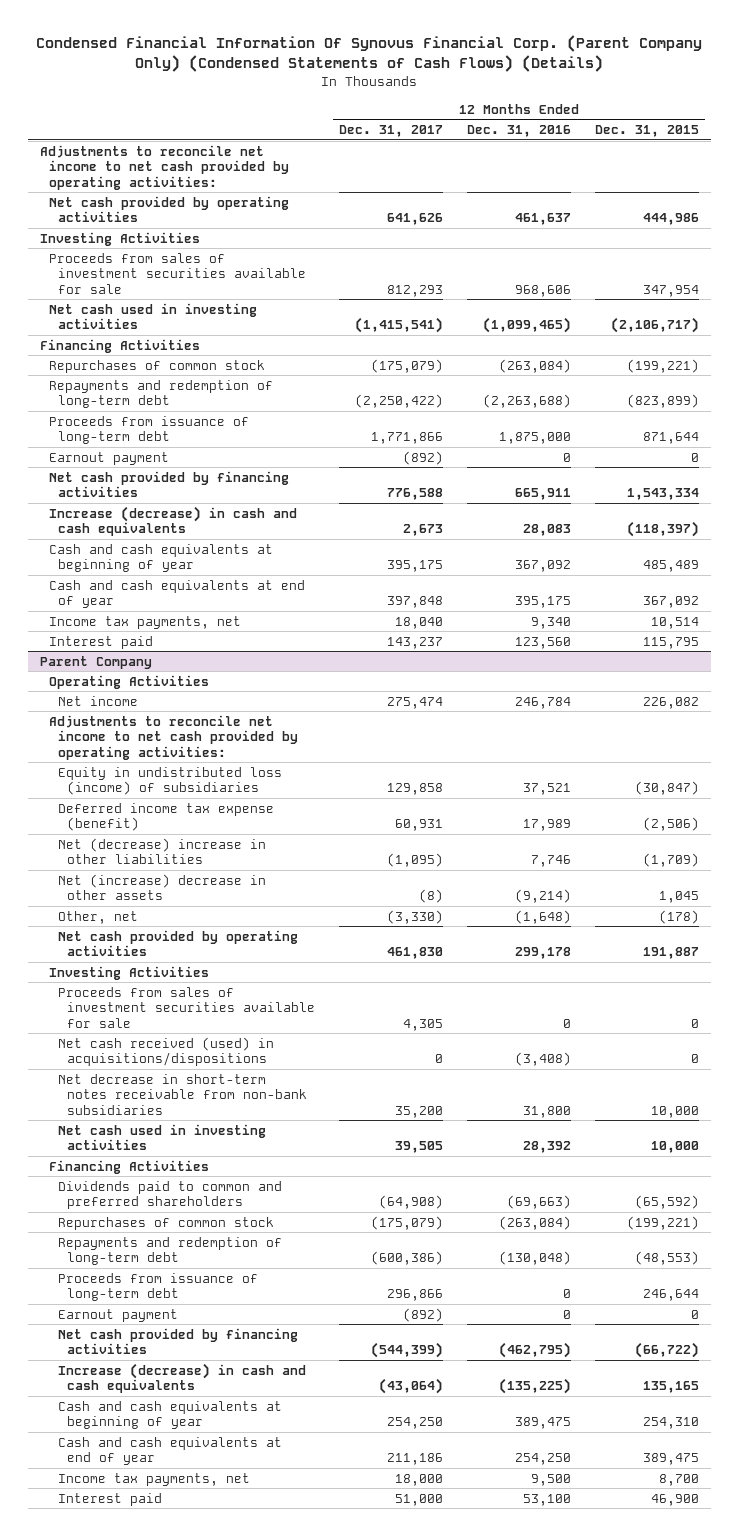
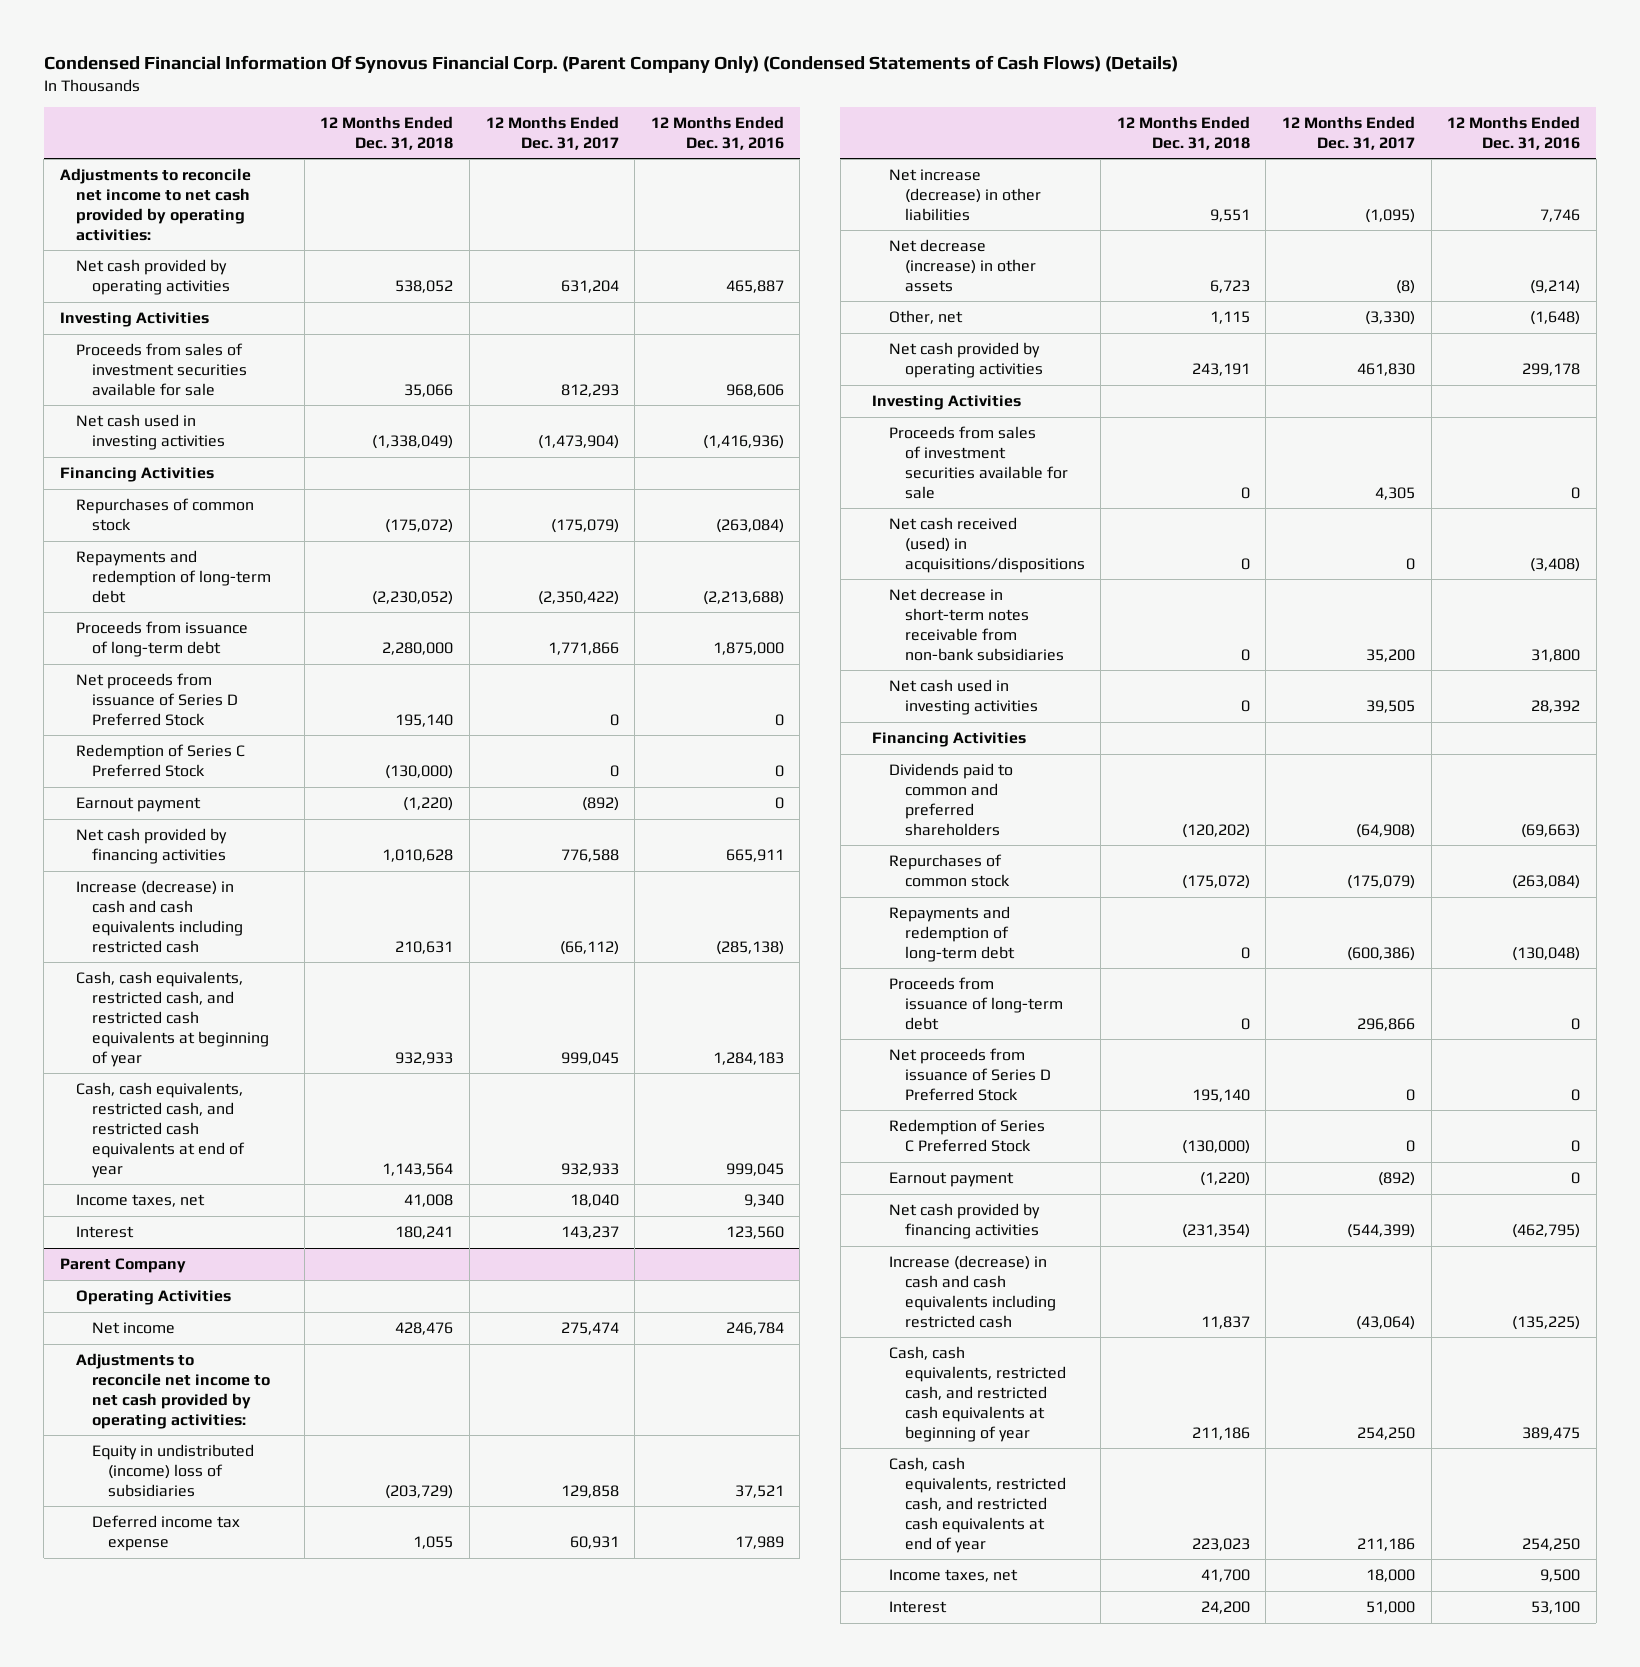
[594,124,699,137] Dec. 31, 2015 -> none
none -> [320,115,454,150] 12 Months Ended Dec. 31, 2018
[387,213,444,226] 641,626 -> [560,279,619,293] 631,204
[514,213,571,226] 461,637 -> [725,279,784,293] 465,887
[355,317,444,334] (1,415,541) -> [537,434,619,449] (1,473,904)
[482,317,571,334] (1,099,465) -> [702,434,784,449] (1,416,936)
[355,394,444,409] (2,250,422) -> [537,590,619,605] (2,350,422)
[482,394,571,409] (2,263,688) -> [702,590,784,605] (2,213,688)
none -> [76,673,239,726] Net proceeds from issuance of Series D Preferred Stock
none -> [76,744,246,777] Redemption of Series C Preferred Stock
[48,505,297,537] Increase (decrease) in cash and cash equivalents -> [76,880,244,953] Increase (decrease) in cash and cash equivalents including restricted cash
[403,524,444,537] 2,673 -> [559,940,619,955] (66,112)
[522,524,571,537] 28,083 -> [715,940,784,955] (285,138)
[48,543,273,573] Cash and cash equivalents at beginning of year -> [76,971,270,1067] Cash, cash equivalents, restricted cash, and restricted cash equivalents at beginning of year
[387,560,444,573] 395,175 -> [560,1051,619,1065] 999,045
[514,560,571,573] 367,092 -> [712,1051,784,1065] 1,284,183
[48,579,305,609] Cash and cash equivalents at end of year -> [76,1082,246,1178] Cash, cash equivalents, restricted cash, and restricted cash equivalents at end of year
[387,596,444,609] 397,848 -> [560,1162,619,1176] 932,933
[514,596,571,609] 395,175 -> [725,1162,784,1176] 999,045
[48,615,241,629] Income tax payments, net -> [76,1194,206,1208] Income taxes, net
[48,635,153,649] Interest paid -> [76,1226,135,1239] Interest
[58,766,283,796] Equity in undistributed loss (income) of subsidiaries -> [92,1444,255,1497] Equity in undistributed (income) loss of subsidiaries
[58,802,275,832] Deferred income tax expense (benefit) -> [92,1515,241,1551] Deferred income tax expense
[58,837,267,865] Net (decrease) increase in other liabilities -> [888,169,1041,221] Net increase (decrease) in other liabilities
[58,873,267,901] Net (increase) decrease in other assets -> [888,239,1036,292] Net decrease (increase) in other assets
none -> [888,1048,1051,1101] Net proceeds from issuance of Series D Preferred Stock
none -> [888,1119,1045,1152] Redemption of Series C Preferred Stock
[58,1362,307,1394] Increase (decrease) in cash and cash equivalents -> [888,1255,1056,1328] Increase (decrease) in cash and cash equivalents including restricted cash
[58,1400,283,1430] Cash and cash equivalents at beginning of year -> [888,1346,1066,1442] Cash, cash equivalents, restricted cash, and restricted cash equivalents at beginning of year
[58,1436,283,1466] Cash and cash equivalents at end of year -> [888,1457,1066,1553] Cash, cash equivalents, restricted cash, and restricted cash equivalents at end of year
[58,1472,251,1486] Income tax payments, net -> [888,1569,1018,1583] Income taxes, net
[58,1492,163,1506] Interest paid -> [888,1601,947,1614] Interest

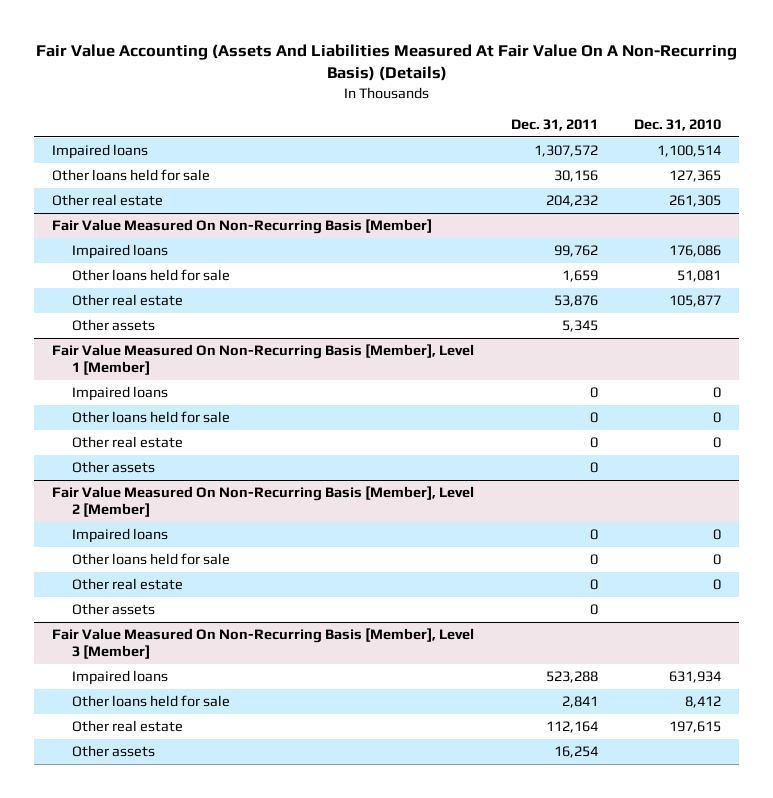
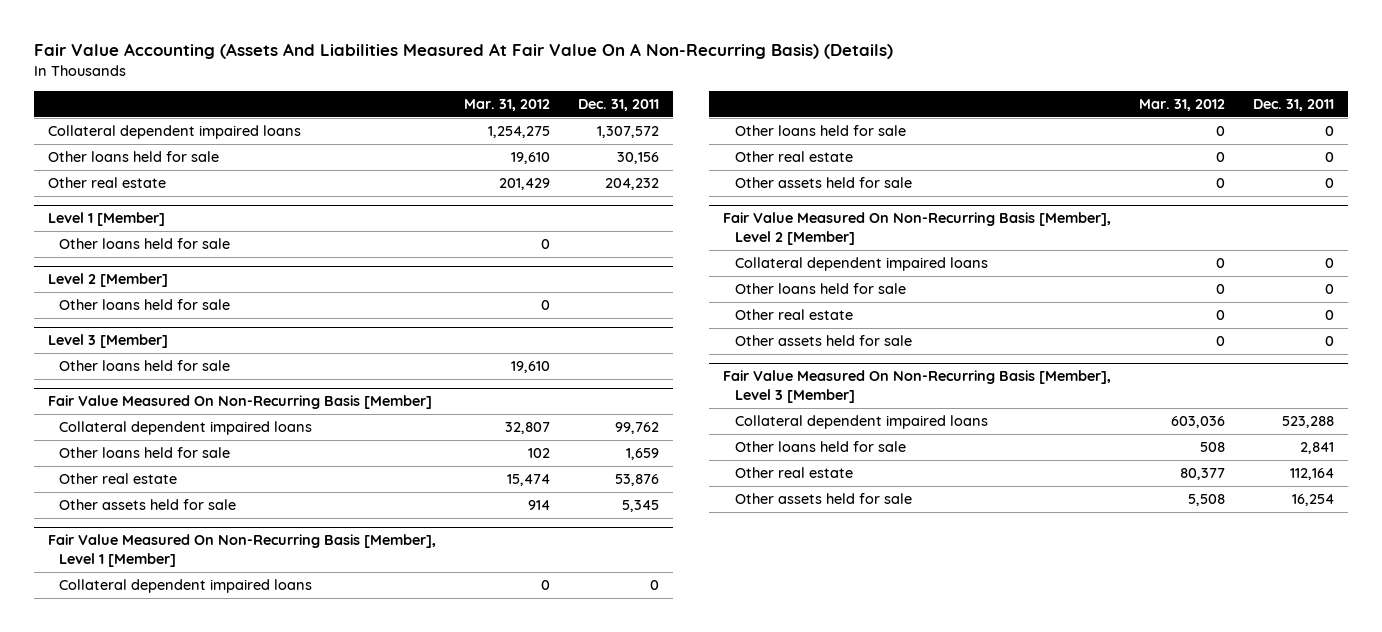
[634,119,722,132] Dec. 31, 2010 -> none
none -> [463,98,550,111] Mar. 31, 2012
[52,144,149,160] Impaired loans -> [47,125,301,140] Collateral dependent impaired loans
none -> [47,212,165,227] Level 1 [Member]
none -> [59,238,231,250] Other loans held for sale
none -> [47,273,168,288] Level 2 [Member]
none -> [59,299,231,311] Other loans held for sale
none -> [47,334,168,349] Level 3 [Member]
none -> [59,360,231,372] Other loans held for sale
[72,244,169,260] Impaired loans -> [59,421,313,436] Collateral dependent impaired loans
[72,319,156,332] Other assets -> [59,499,237,511] Other assets held for sale
[72,386,169,402] Impaired loans -> [59,579,313,594] Collateral dependent impaired loans
[72,461,156,474] Other assets -> [734,177,912,189] Other assets held for sale
[72,528,169,544] Impaired loans -> [734,257,988,272] Collateral dependent impaired loans
[72,603,156,616] Other assets -> [734,335,912,347] Other assets held for sale
[72,670,169,686] Impaired loans -> [734,415,988,430] Collateral dependent impaired loans
[72,745,156,758] Other assets -> [734,493,912,505] Other assets held for sale

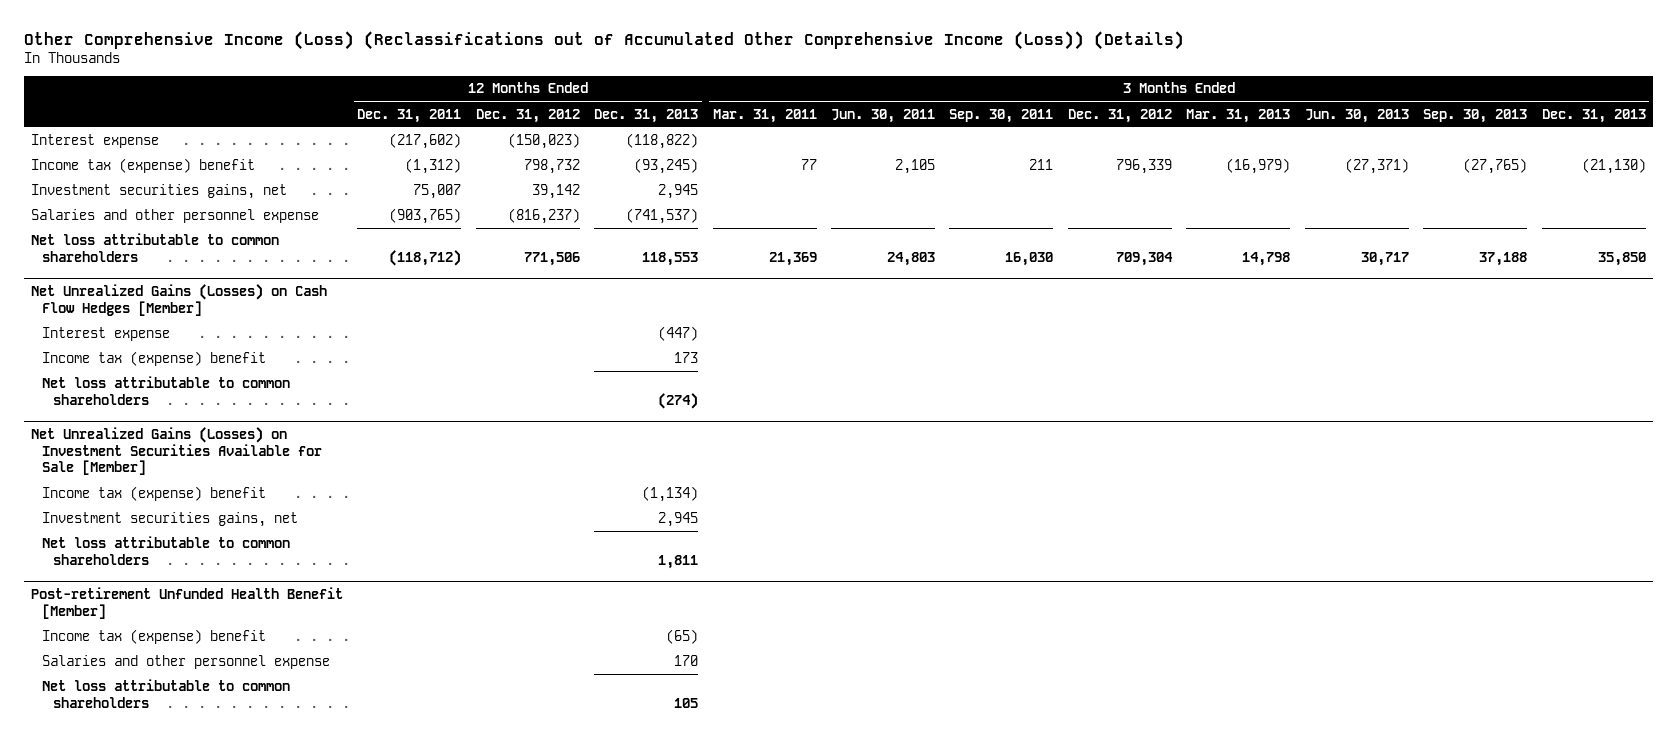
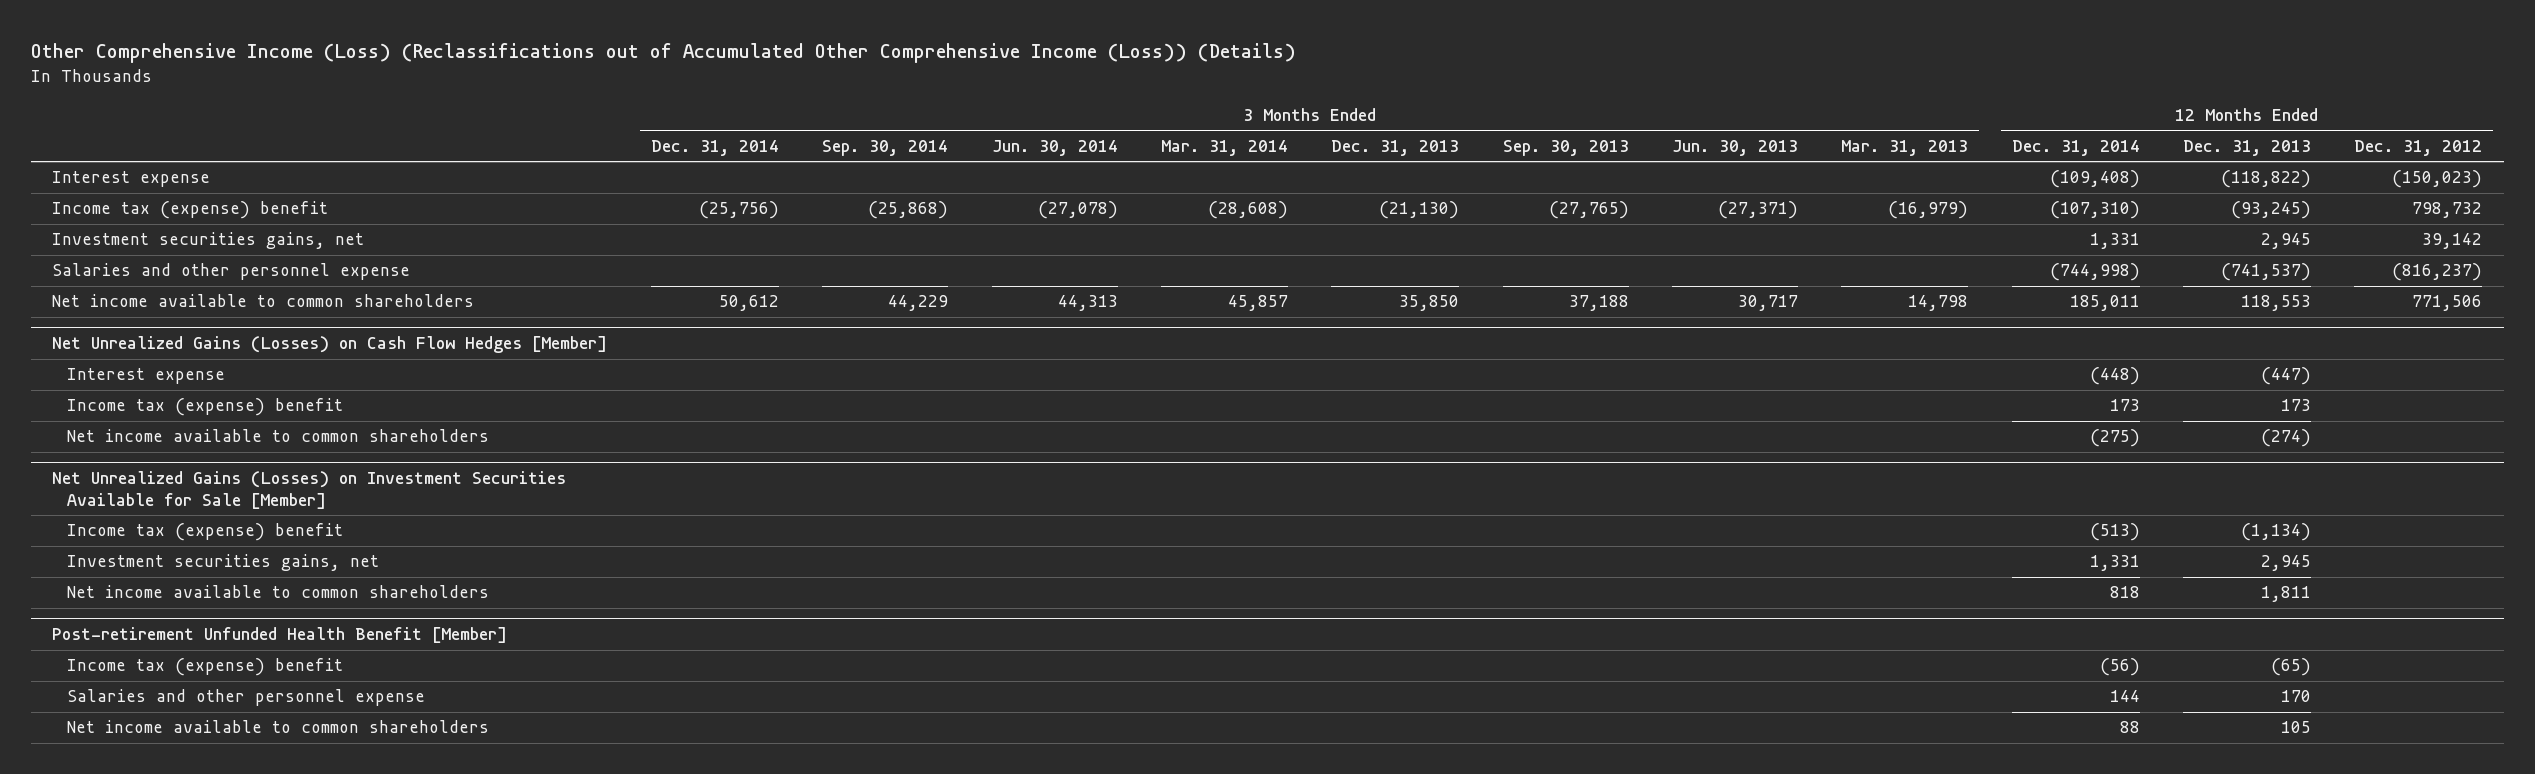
[357,108,462,123] Dec. 31, 2011 -> none
[712,108,817,123] Mar. 31, 2011 -> none
[831,108,936,123] Jun. 30, 2011 -> none
[949,108,1054,123] Sep. 30, 2011 -> none
[1067,108,1172,123] Dec. 31, 2012 -> none
none -> [650,139,779,156] Dec. 31, 2014
none -> [822,139,949,156] Sep. 30, 2014
none -> [991,139,1118,156] Jun. 30, 2014
none -> [1160,139,1288,156] Mar. 31, 2014
none -> [2011,139,2140,156] Dec. 31, 2014
[30,233,279,263] Net loss attributable to common shareholders -> [52,294,475,308] Net income available to common shareholders
[41,376,290,406] Net loss attributable to common shareholders -> [66,429,489,443] Net income available to common shareholders
[41,536,290,566] Net loss attributable to common shareholders -> [66,585,489,599] Net income available to common shareholders
[41,679,290,709] Net loss attributable to common shareholders -> [66,720,489,734] Net income available to common shareholders

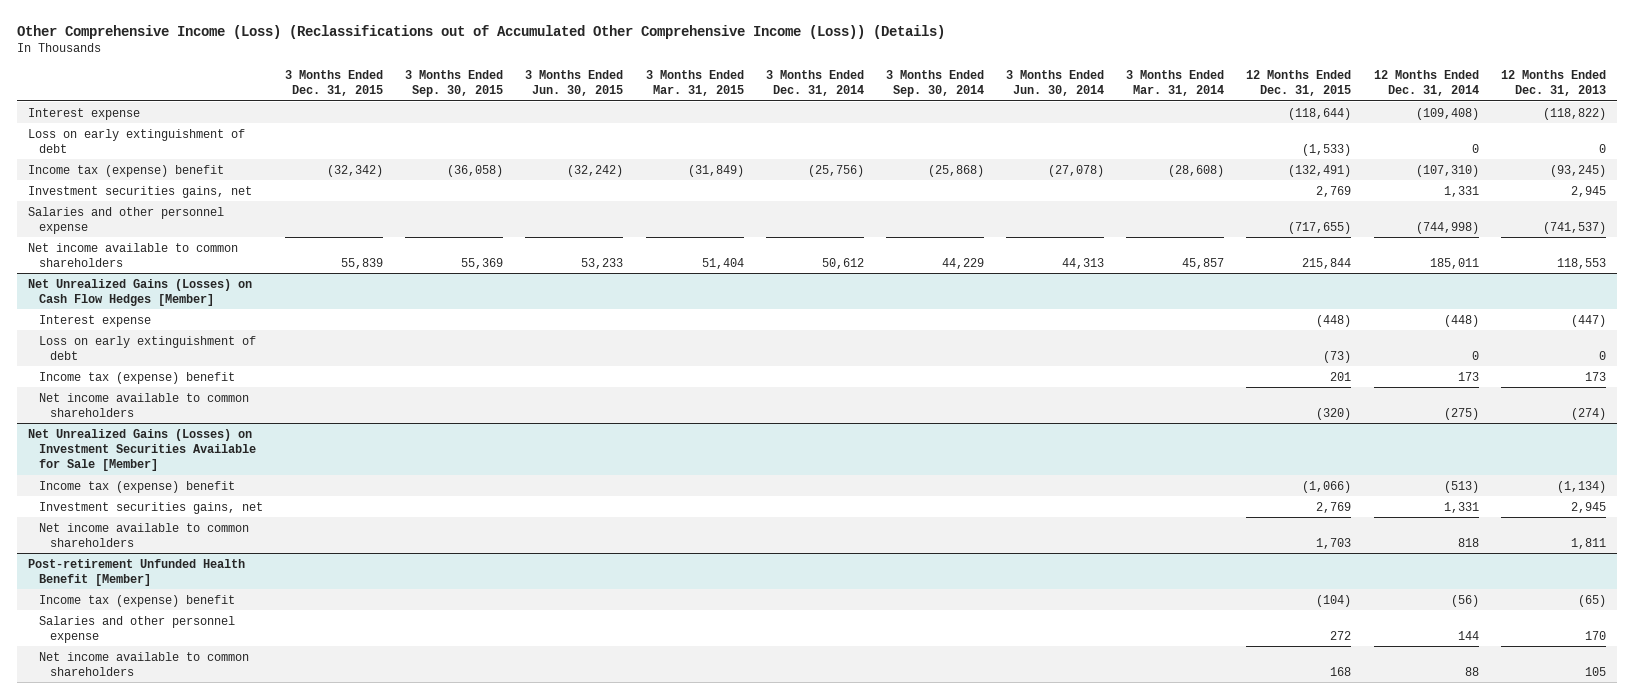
[1331,139,1460,156] Dec. 31, 2013 -> none
[1502,139,1629,156] Sep. 30, 2013 -> none
[1671,139,1798,156] Jun. 30, 2013 -> none
[1841,139,1969,156] Mar. 31, 2013 -> none
[2354,139,2483,156] Dec. 31, 2012 -> none
none -> [285,69,384,97] 3 Months Ended Dec. 31, 2015
none -> [405,69,504,98] 3 Months Ended Sep. 30, 2015
none -> [525,69,624,97] 3 Months Ended Jun. 30, 2015
none -> [645,69,744,97] 3 Months Ended Mar. 31, 2015
none -> [1246,69,1352,97] 12 Months Ended Dec. 31, 2015
none -> [28,128,246,153] Loss on early extinguishment of debt
none -> [38,335,256,360] Loss on early extinguishment of debt

